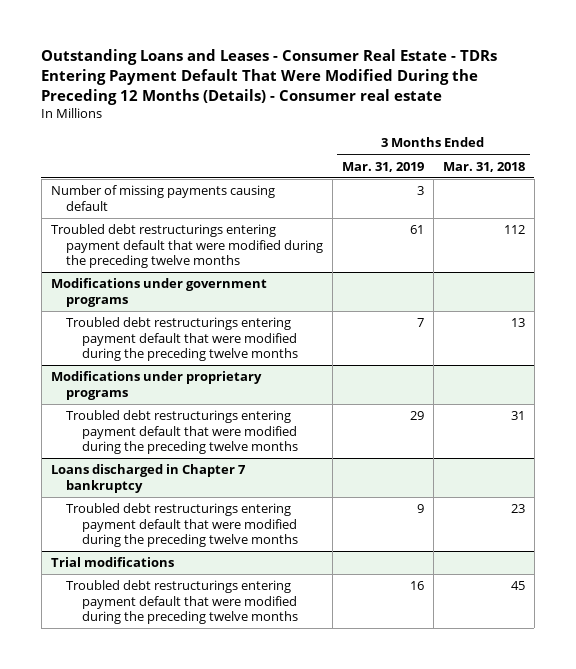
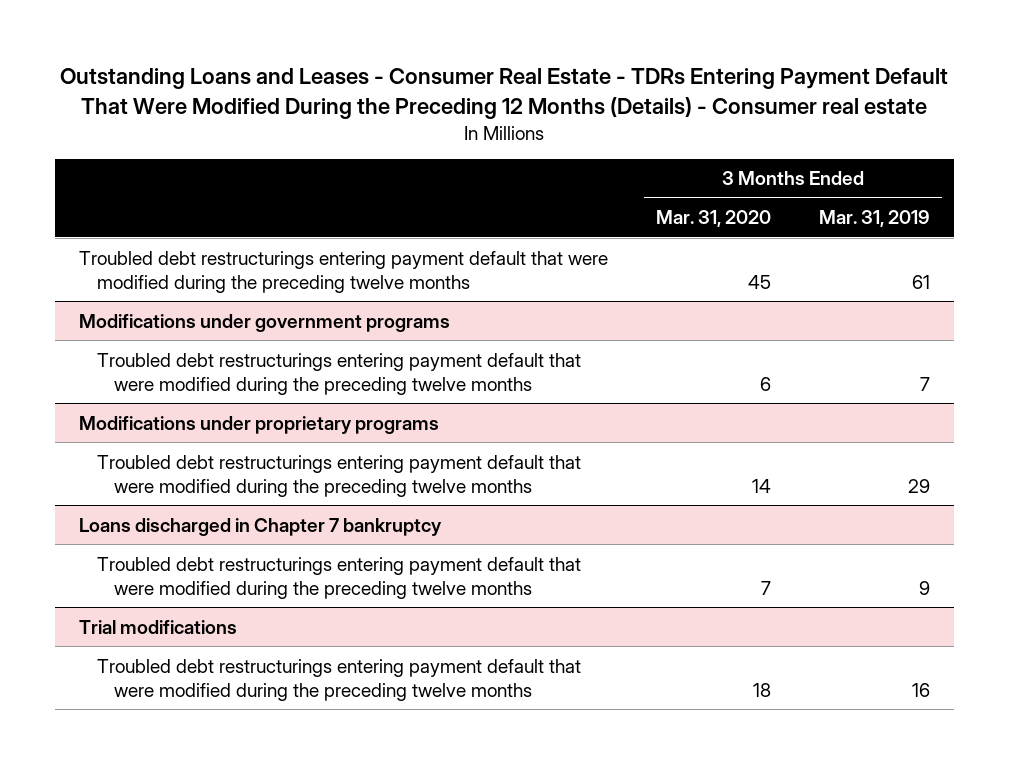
[442,161,525,172] Mar. 31, 2018 -> none
none -> [655,210,771,228] Mar. 31, 2020
[50,185,275,211] Number of missing payments causing default -> none

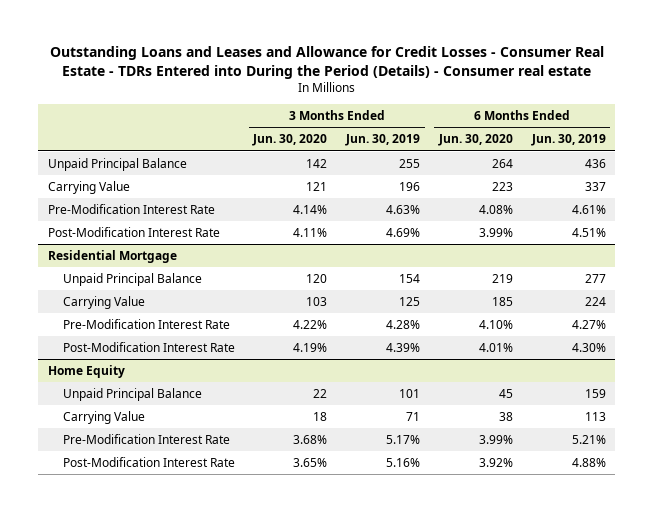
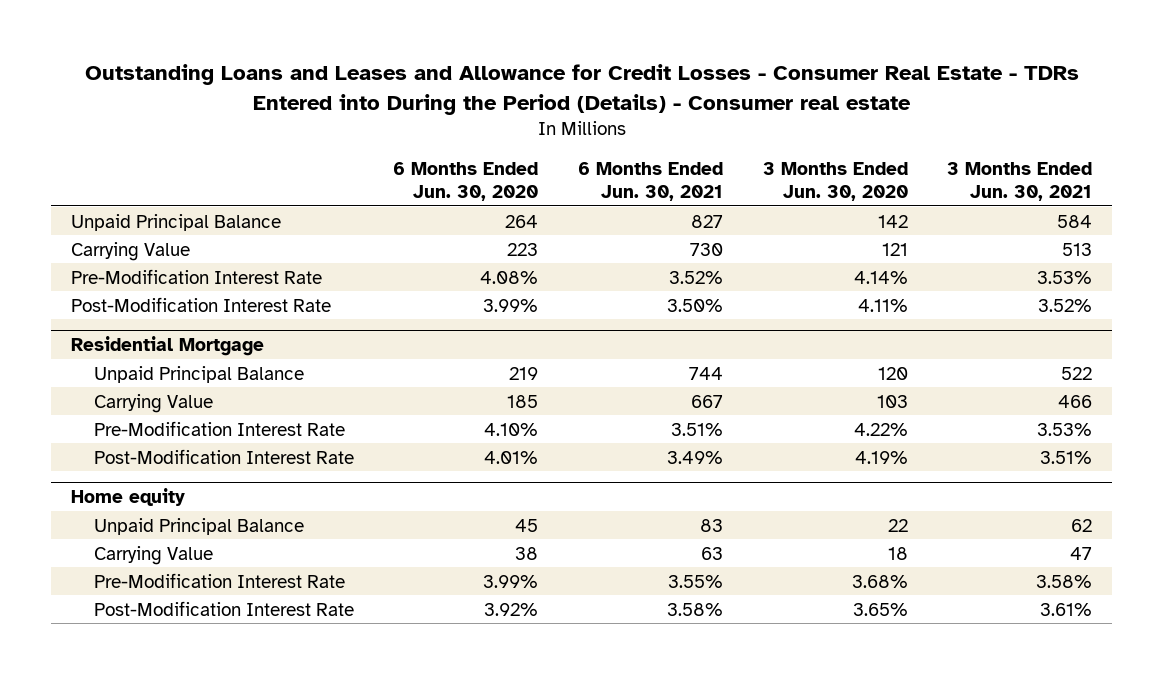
[345,134,421,147] Jun. 30, 2019 -> none
[530,134,606,147] Jun. 30, 2019 -> none
none -> [578,161,724,201] 6 Months Ended Jun. 30, 2021
none -> [947,161,1093,201] 3 Months Ended Jun. 30, 2021
[47,364,125,378] Home Equity -> [70,488,185,507] Home equity

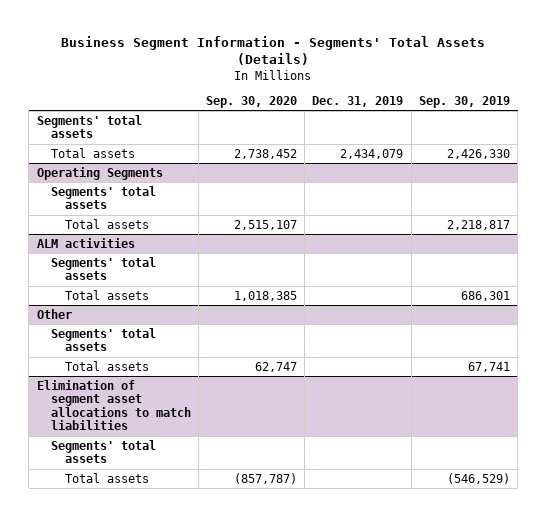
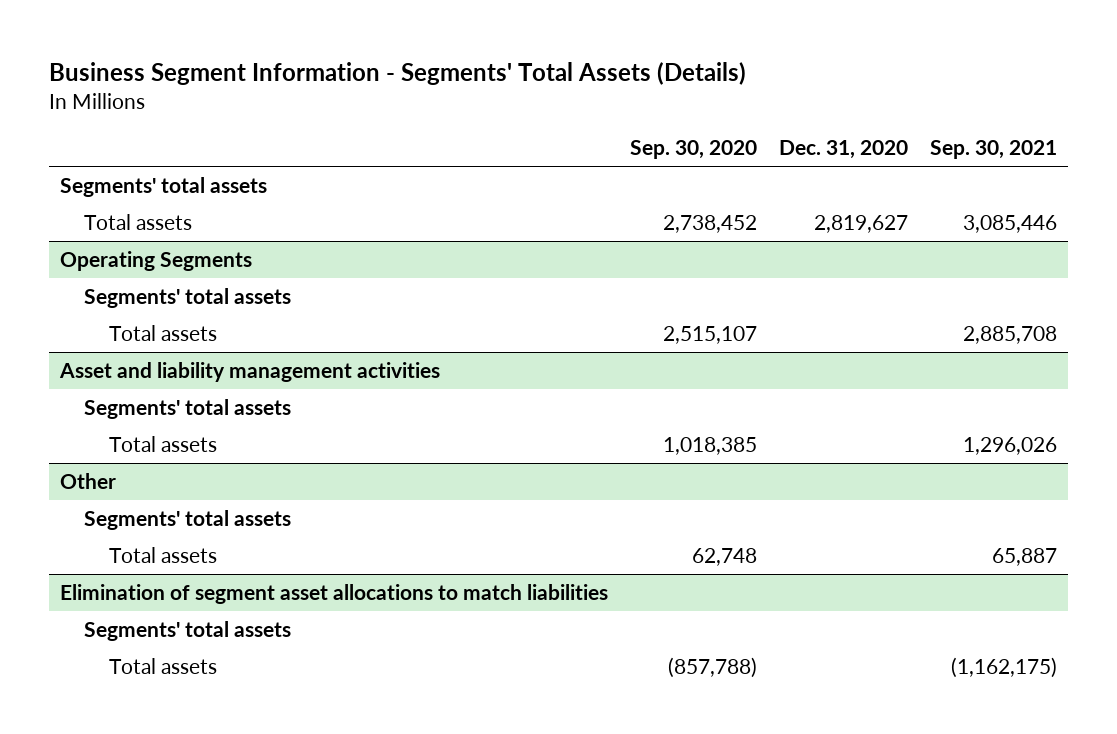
[312,96,404,108] Dec. 31, 2019 -> none
[418,96,510,109] Sep. 30, 2019 -> none
none -> [779,140,909,160] Dec. 31, 2020
none -> [930,140,1058,160] Sep. 30, 2021
[36,237,135,248] ALM activities -> [58,361,440,382] Asset and liability management activities
[255,361,298,372] 62,747 -> [691,547,757,566] 62,748
[234,472,298,484] (857,787) -> [667,656,757,678] (857,788)

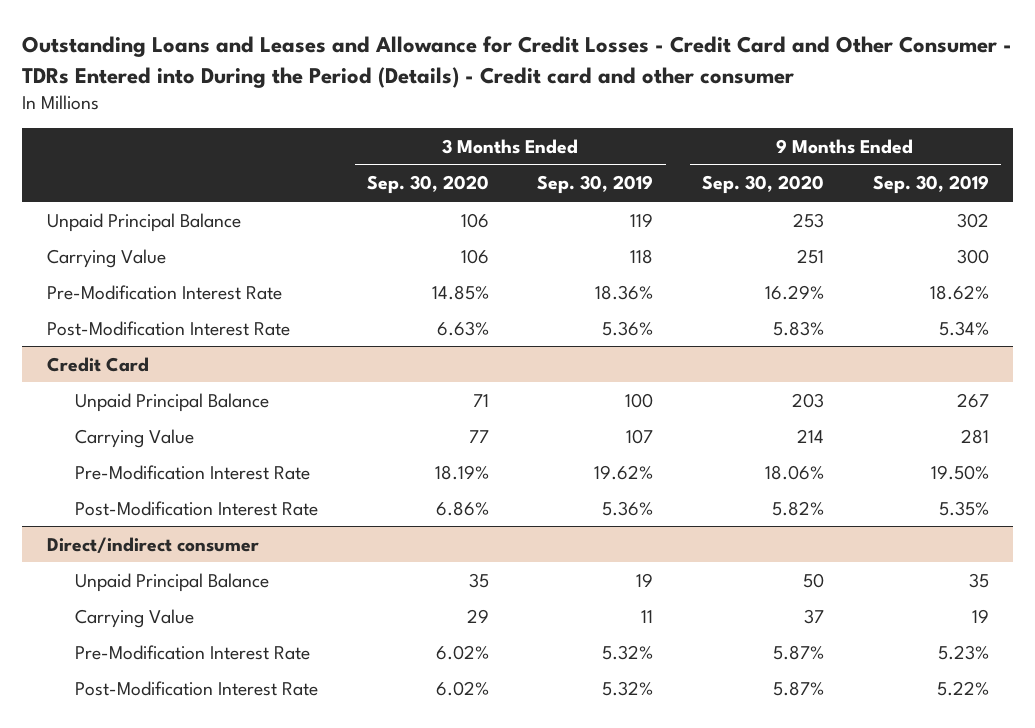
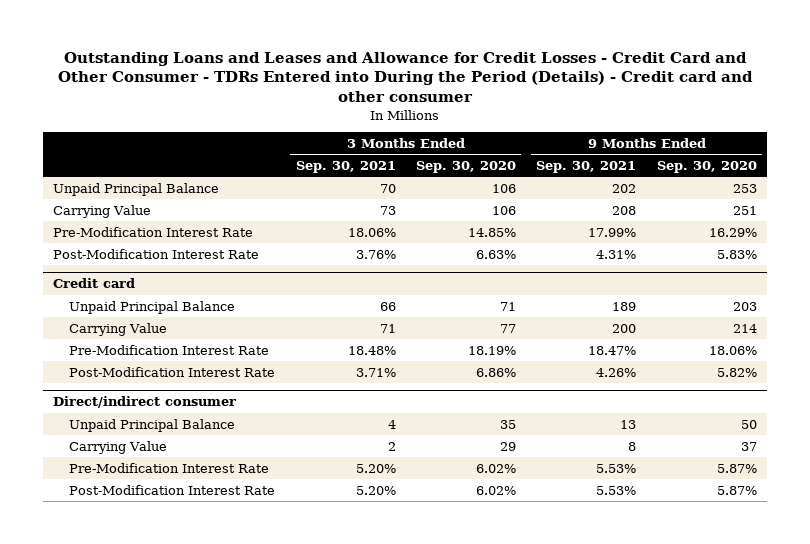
[537,175,654,195] Sep. 30, 2019 -> none
[872,175,989,195] Sep. 30, 2019 -> none
none -> [295,161,396,174] Sep. 30, 2021
none -> [536,161,637,174] Sep. 30, 2021
[46,356,149,372] Credit Card -> [52,278,135,289] Credit card

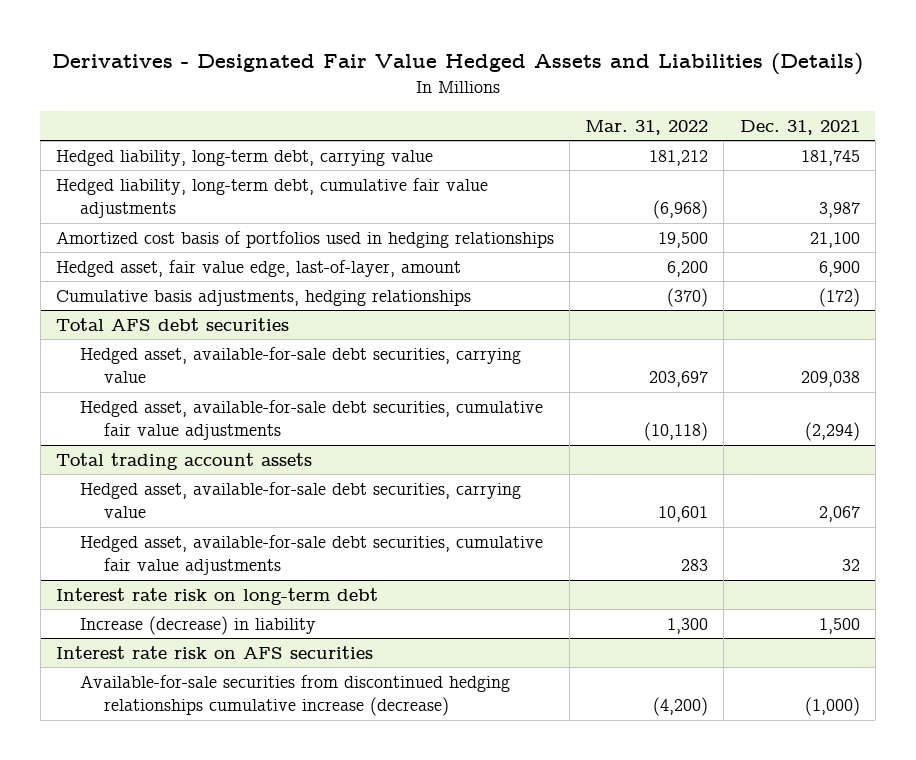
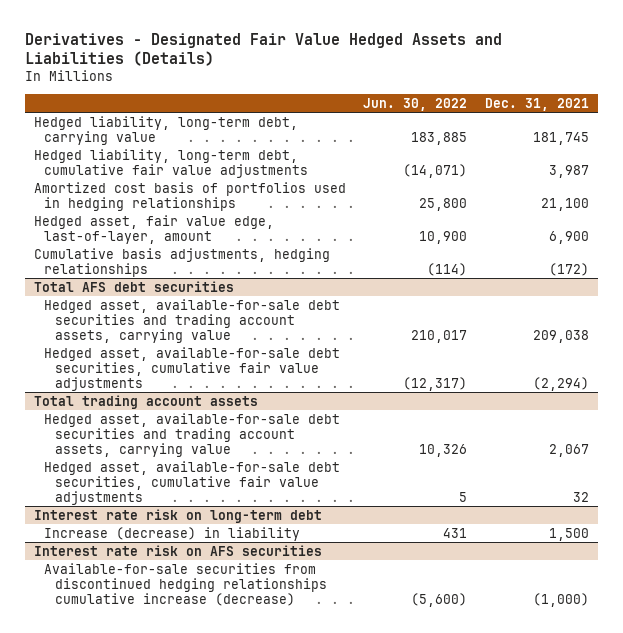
[585,119,709,135] Mar. 31, 2022 -> none
none -> [363,97,468,111] Jun. 30, 2022
[79,346,521,384] Hedged asset, available-for-sale debt securities, carrying value -> [44,298,341,343] Hedged asset, available-for-sale debt securities and trading account assets, carrying value
[79,481,521,519] Hedged asset, available-for-sale debt securities, carrying value -> [44,412,341,457] Hedged asset, available-for-sale debt securities and trading account assets, carrying value

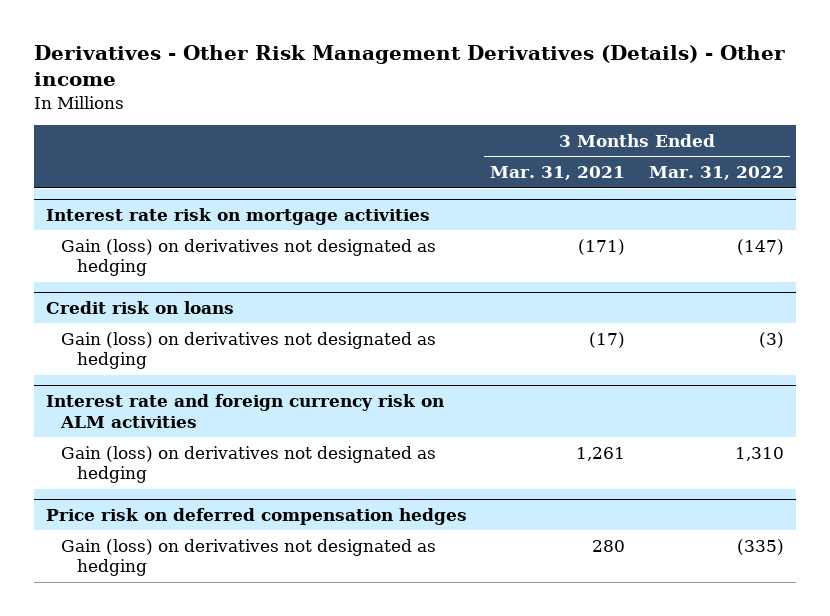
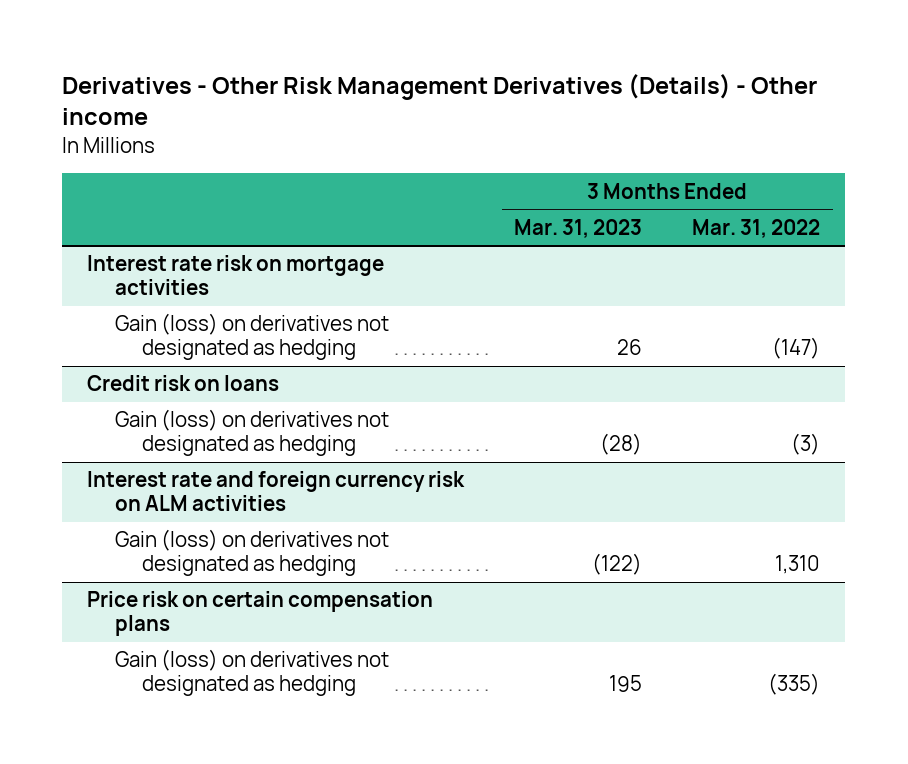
[490,166,626,181] Mar. 31, 2021 -> none
none -> [514,218,643,238] Mar. 31, 2023
[45,508,467,526] Price risk on deferred compensation hedges -> [87,591,434,637] Price risk on certain compensation plans

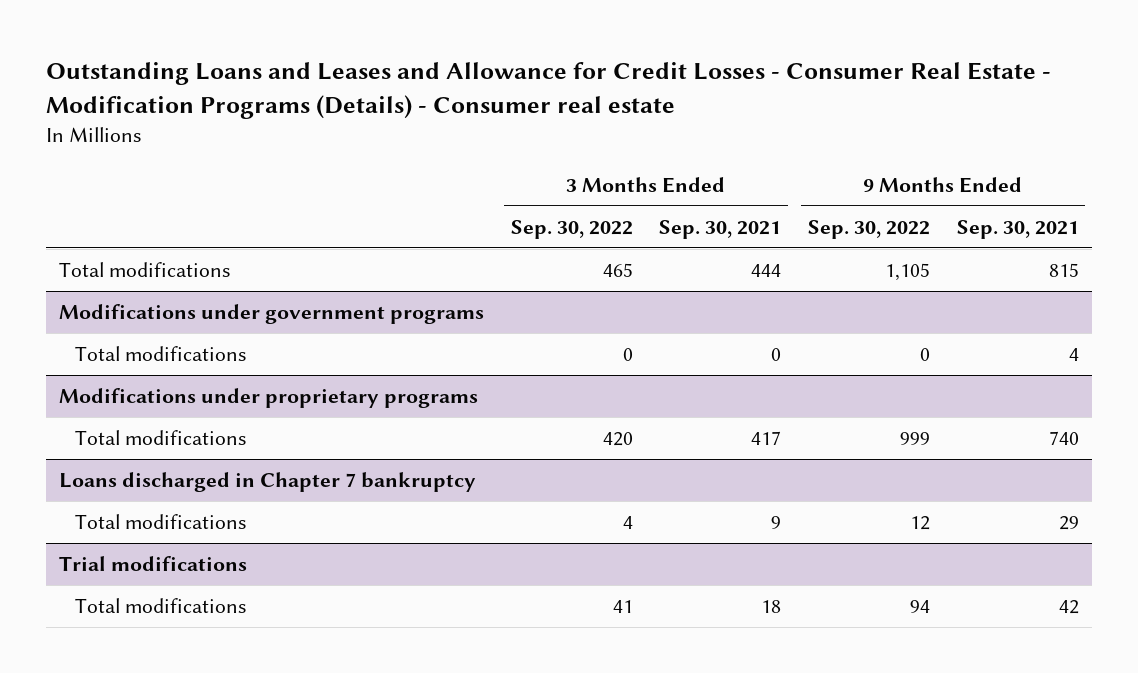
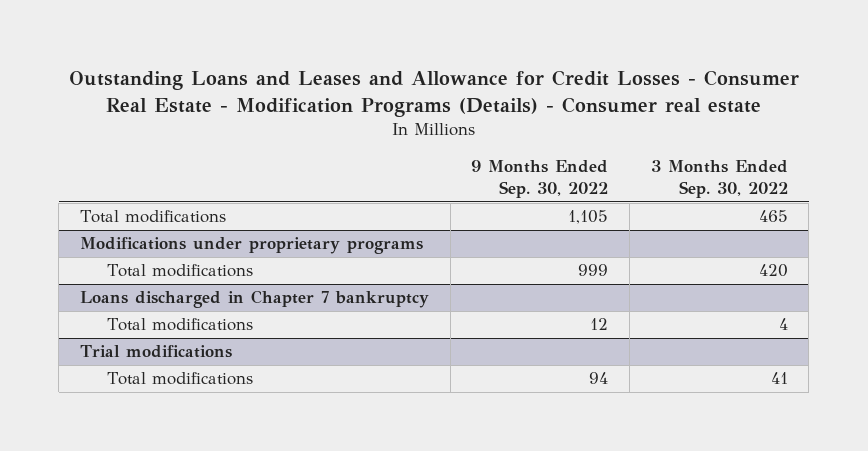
[659,219,782,239] Sep. 30, 2021 -> none
[956,219,1079,239] Sep. 30, 2021 -> none
[58,304,484,325] Modifications under government programs -> none
[74,346,247,362] Total modifications -> none

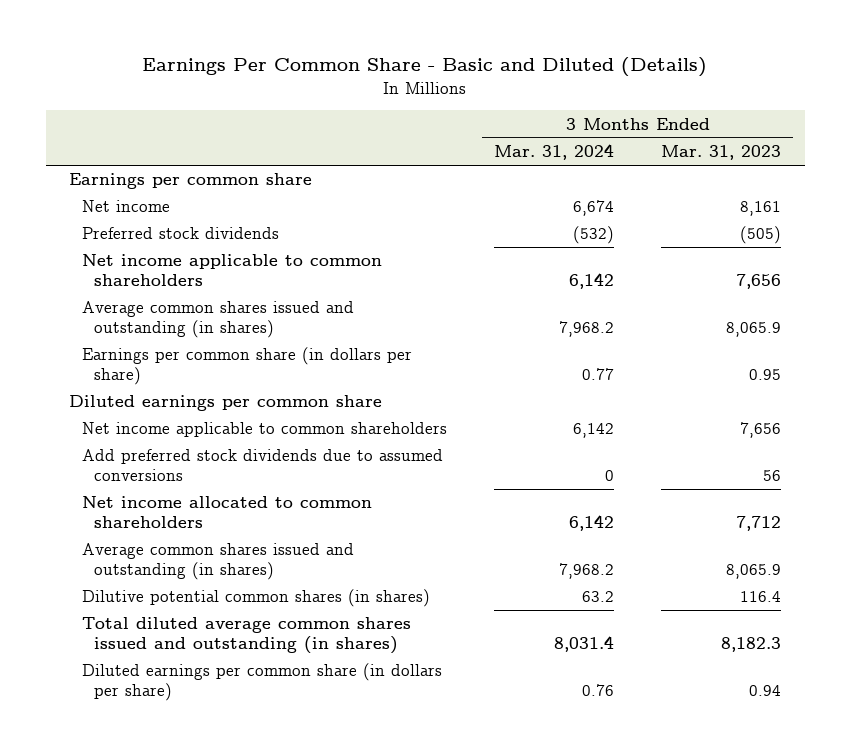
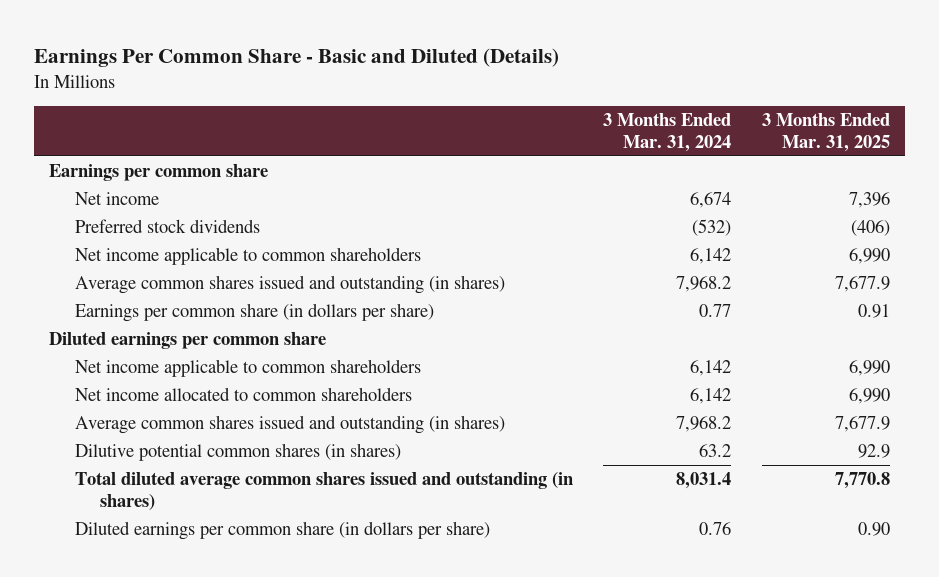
[661,145,782,161] Mar. 31, 2023 -> none
none -> [761,113,890,152] 3 Months Ended Mar. 31, 2025
[81,449,443,482] Add preferred stock dividends due to assumed conversions -> none

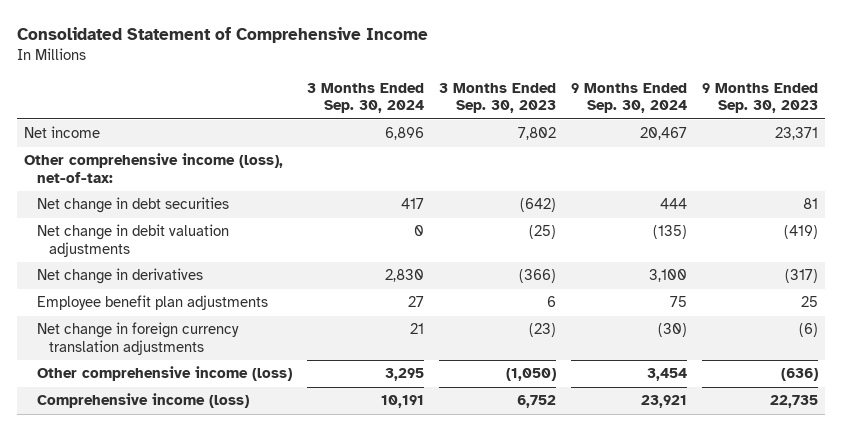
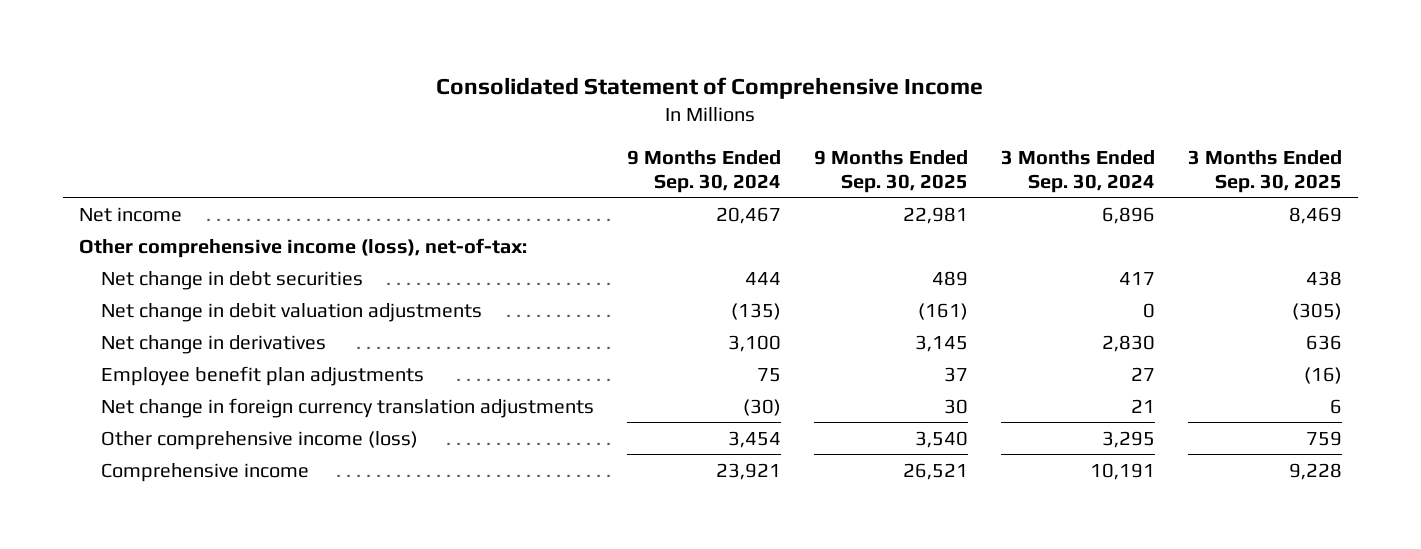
[438,82,556,114] 3 Months Ended Sep. 30, 2023 -> none
[701,82,818,114] 9 Months Ended Sep. 30, 2023 -> none
none -> [813,150,968,193] 9 Months Ended Sep. 30, 2025
none -> [1187,150,1342,193] 3 Months Ended Sep. 30, 2025
[36,393,249,409] Comprehensive income (loss) -> [101,462,310,482] Comprehensive income

